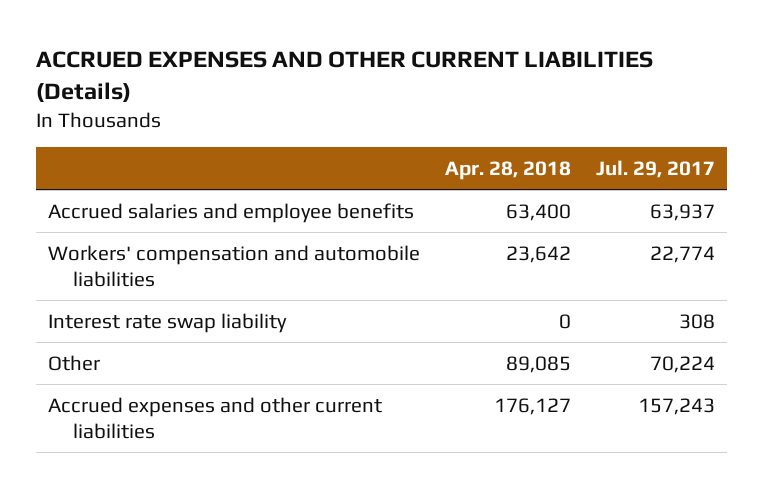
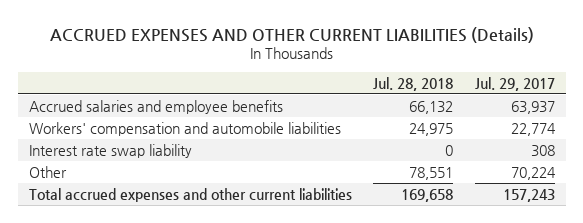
[444,160,571,180] Apr. 28, 2018 -> none
none -> [373,76,454,91] Jul. 28, 2018
[47,396,382,439] Accrued expenses and other current liabilities -> [28,187,352,202] Total accrued expenses and other current liabilities

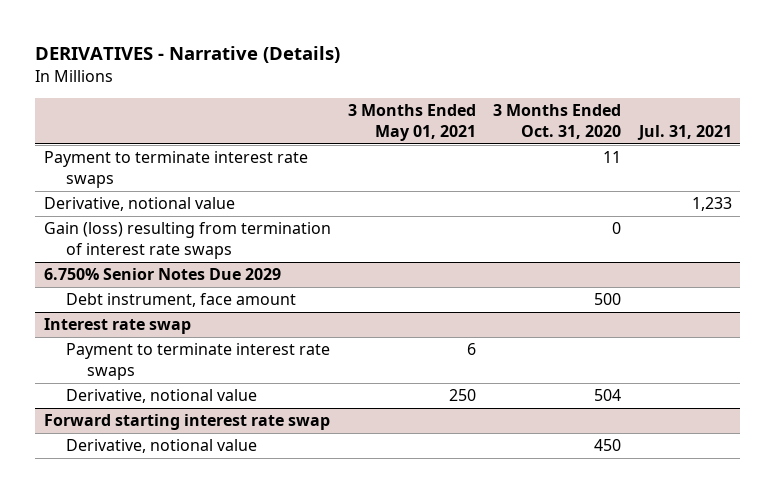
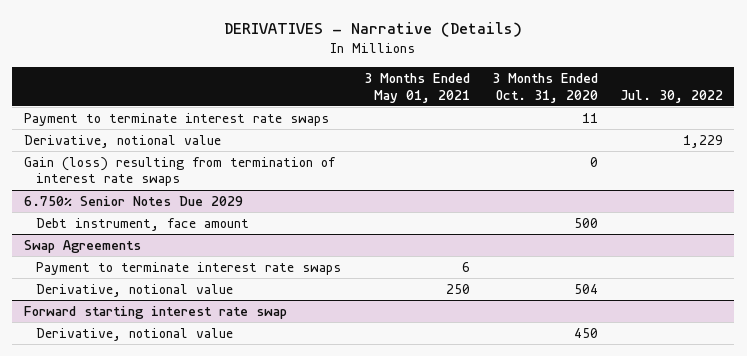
[636,124,732,140] Jul. 31, 2021 -> none
none -> [620,89,724,103] Jul. 30, 2022
[44,318,192,335] Interest rate swap -> [23,239,141,253] Swap Agreements

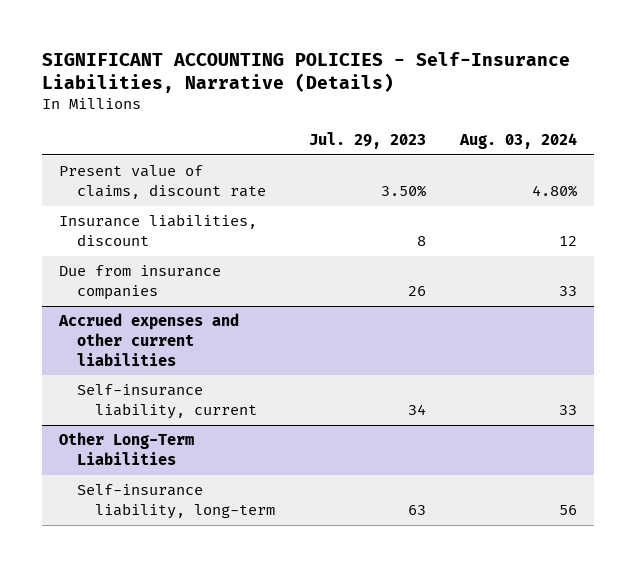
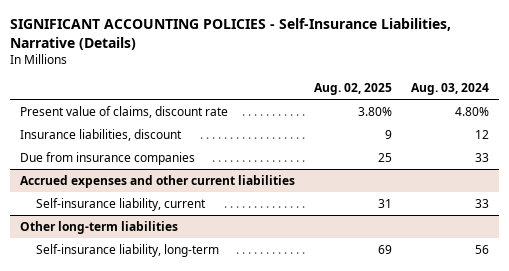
[308,132,426,150] Jul. 29, 2023 -> none
none -> [314,83,393,96] Aug. 02, 2025
[59,432,195,466] Other Long-Term Liabilities -> [20,221,179,235] Other long-term liabilities

